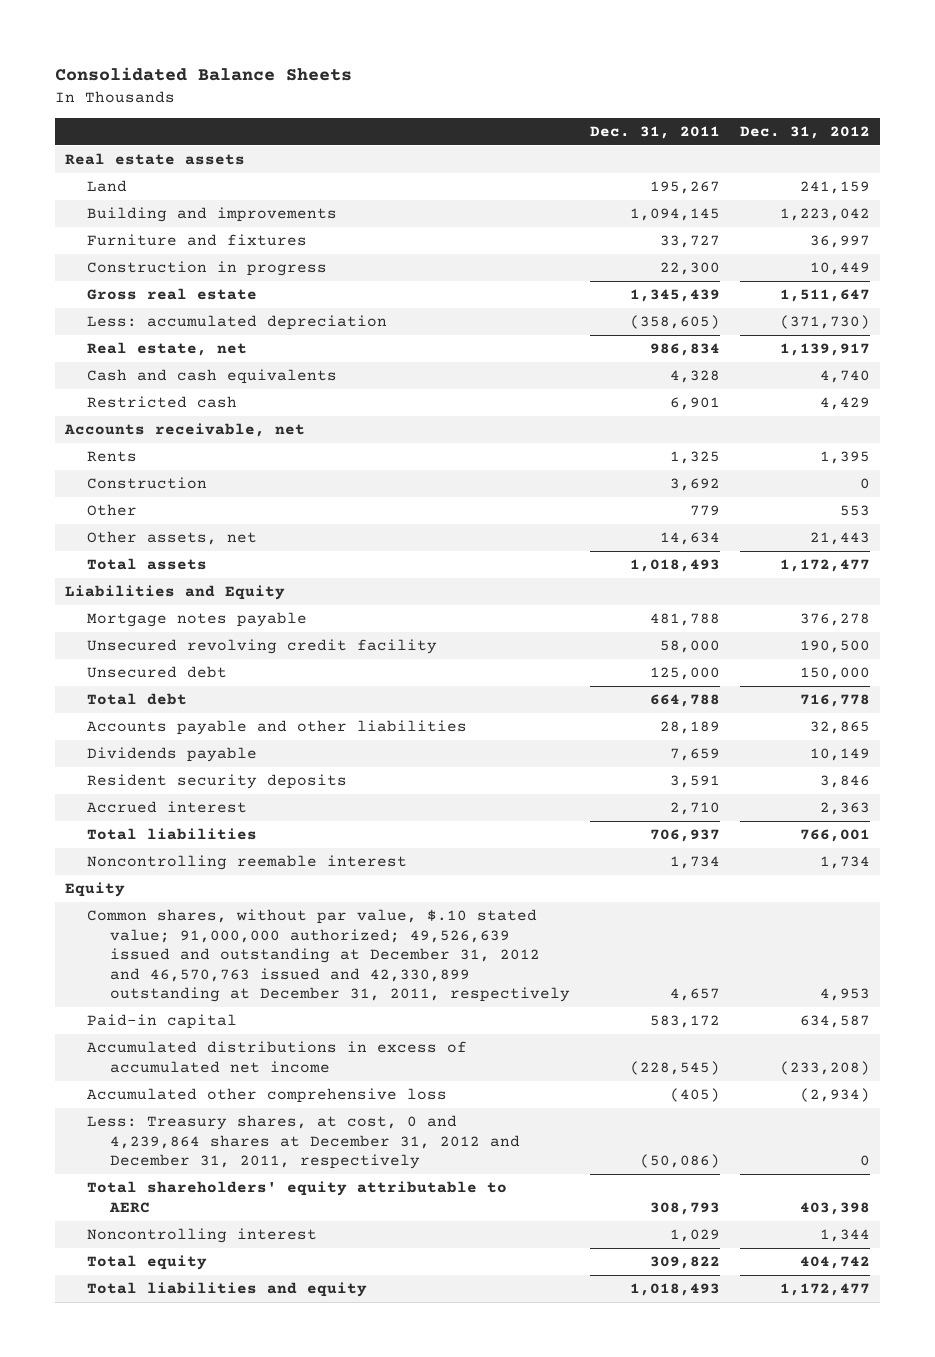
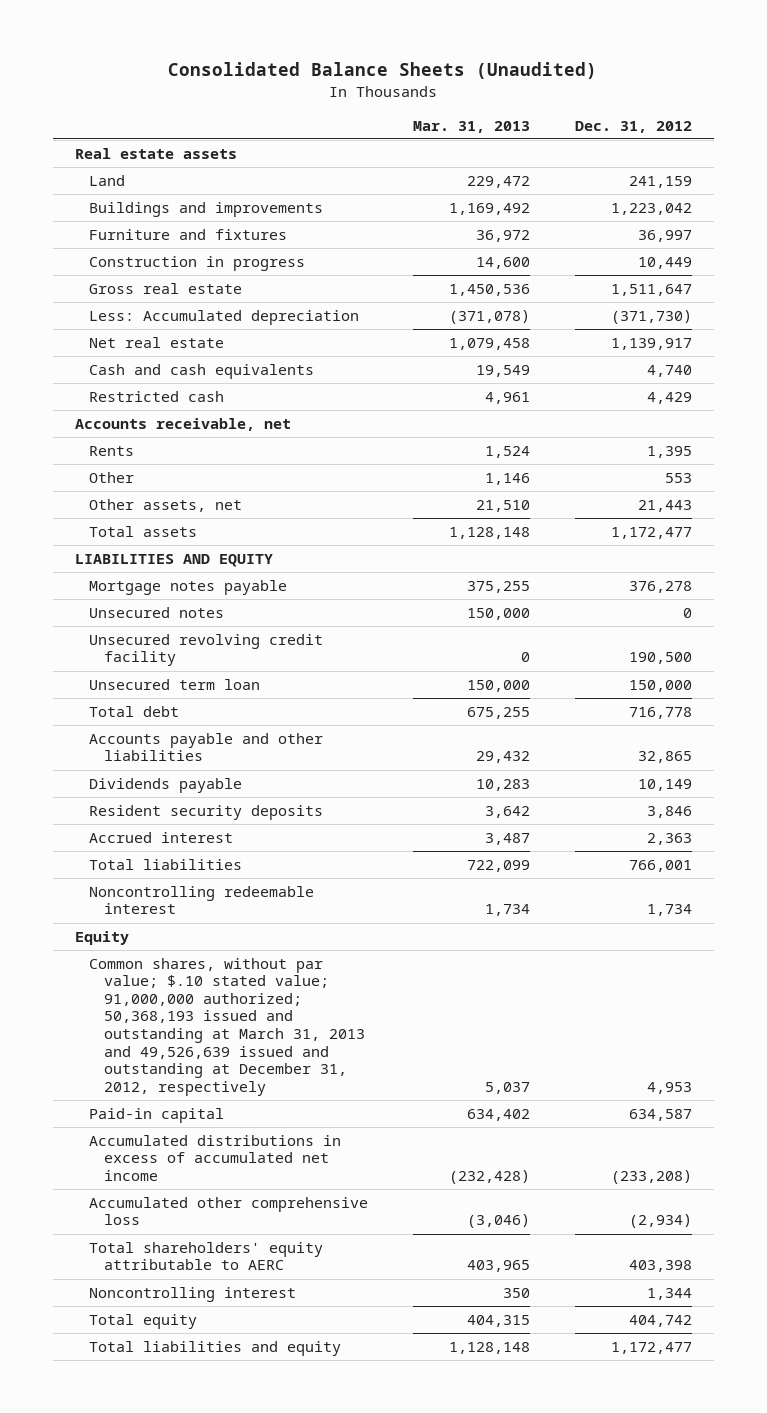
[54,66,352,81] Consolidated Balance Sheets -> [168,62,598,80] Consolidated Balance Sheets (Unaudited)
[589,126,720,140] Dec. 31, 2011 -> none
none -> [413,120,531,133] Mar. 31, 2013
[87,207,338,223] Building and improvements -> [89,201,324,217] Buildings and improvements
[87,315,388,331] Less: accumulated depreciation -> [89,309,360,325] Less: Accumulated depreciation
[87,342,248,357] Real estate, net -> [89,336,225,348] Net real estate
[87,477,208,490] Construction -> none
[64,585,285,601] Liabilities and Equity -> [75,553,274,567] LIABILITIES AND EQUITY
none -> [89,606,225,618] Unsecured notes
[87,666,228,679] Unsecured debt -> [89,678,261,690] Unsecured term loan
[87,855,408,871] Noncontrolling reemable interest -> [89,885,315,915] Noncontrolling redeemable interest
[87,909,570,1003] Common shares, without par value, $.10 stated value; 91,000,000 authorized; 49,526,639 issued and outstanding at December 31, 2012 and 46,570,763 issued and 42,330,899 outstanding at December 31, 2011, respectively -> [89,957,365,1096] Common shares, without par value; $.10 stated value; 91,000,000 authorized; 50,368,193 issued and outstanding at March 31, 2013 and 49,526,639 issued and outstanding at December 31, 2012, respectively
[87,1115,520,1170] Less: Treasury shares, at cost, 0 and 4,239,864 shares at December 31, 2012 and December 31, 2011, respectively -> none

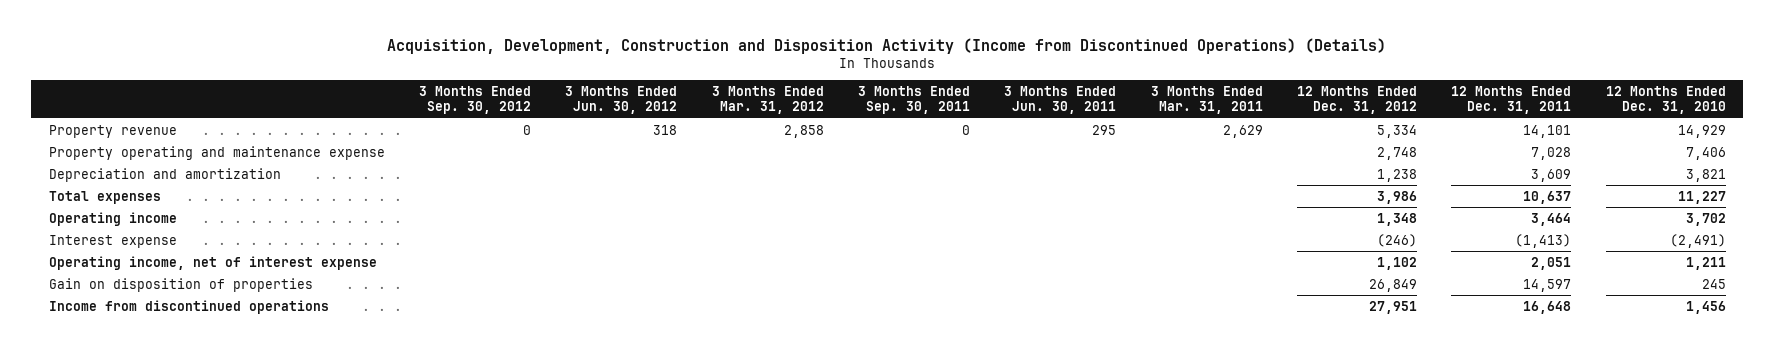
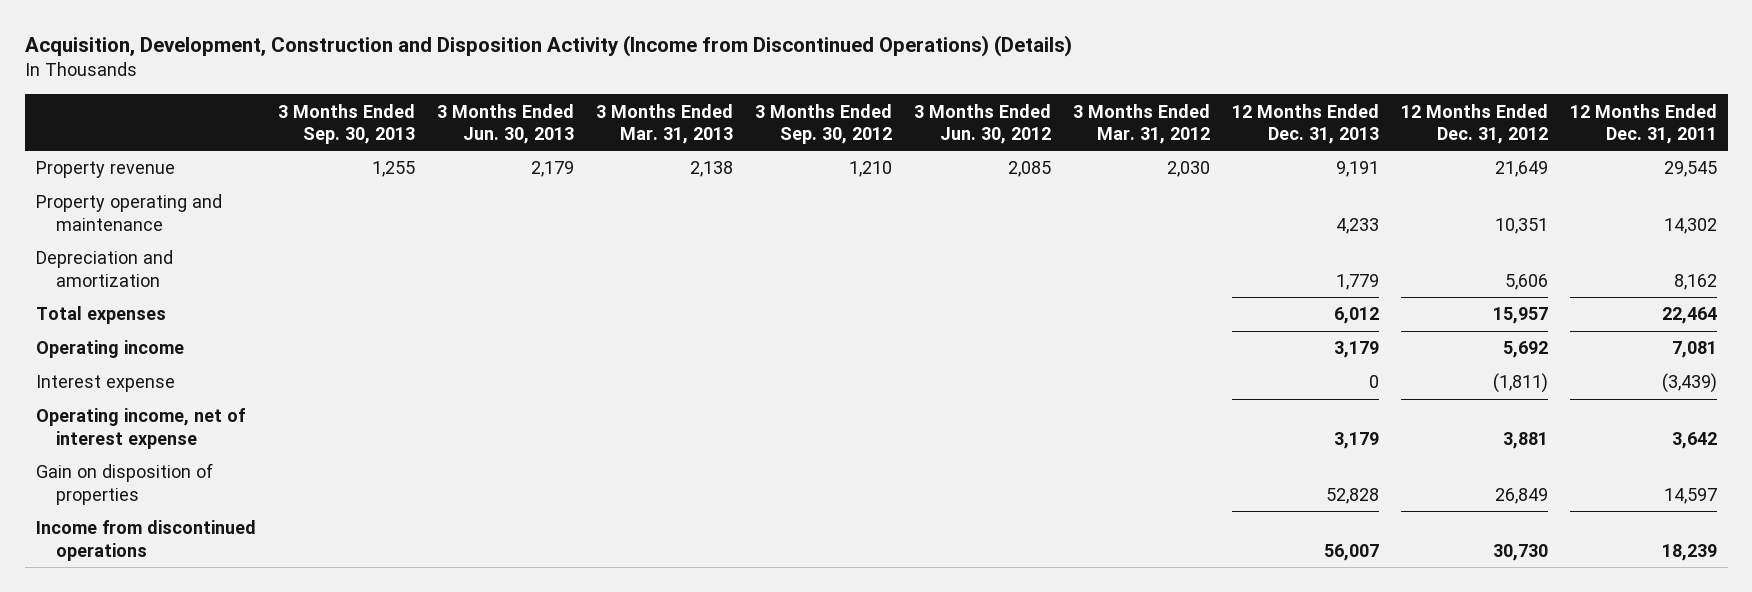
[858,85,971,115] 3 Months Ended Sep. 30, 2011 -> none
[1004,85,1117,115] 3 Months Ended Jun. 30, 2011 -> none
[1150,85,1263,115] 3 Months Ended Mar. 31, 2011 -> none
[1605,85,1726,115] 12 Months Ended Dec. 31, 2010 -> none
none -> [277,103,415,144] 3 Months Ended Sep. 30, 2013
none -> [436,103,574,144] 3 Months Ended Jun. 30, 2013
none -> [595,103,733,144] 3 Months Ended Mar. 31, 2013
none -> [1231,103,1379,144] 12 Months Ended Dec. 31, 2013
[522,124,531,135] 0 -> [848,161,892,178] 1,210
[653,124,678,135] 318 -> [1007,161,1051,178] 2,085
[783,124,824,138] 2,858 -> [1166,161,1210,178] 2,030
[1377,124,1418,138] 5,334 -> [1494,161,1548,178] 21,649
[1523,124,1572,138] 14,101 -> [1663,161,1717,178] 29,545
[48,145,385,160] Property operating and maintenance expense -> [35,194,222,231] Property operating and maintenance
[1377,146,1418,160] 2,748 -> [1494,217,1548,234] 10,351
[1531,146,1572,160] 7,028 -> [1663,217,1717,234] 14,302
[1377,168,1418,182] 1,238 -> [1504,273,1548,290] 5,606
[1531,168,1572,182] 3,609 -> [1673,273,1717,290] 8,162
[1377,190,1418,204] 3,986 -> [1492,307,1548,325] 15,957
[1523,190,1572,204] 10,637 -> [1661,307,1717,325] 22,464
[1377,212,1418,226] 1,348 -> [1502,341,1548,359] 5,692
[1531,212,1572,226] 3,464 -> [1671,341,1717,359] 7,081
[1377,233,1418,247] (246) -> [1492,373,1548,394] (1,811)
[1515,233,1572,248] (1,413) -> [1661,373,1717,394] (3,439)
[1377,256,1418,270] 1,102 -> [1502,431,1548,449] 3,881
[1531,256,1572,270] 2,051 -> [1671,431,1717,449] 3,642
[1369,300,1418,314] 27,951 -> [1492,543,1548,561] 30,730
[1523,300,1572,314] 16,648 -> [1661,543,1717,561] 18,239

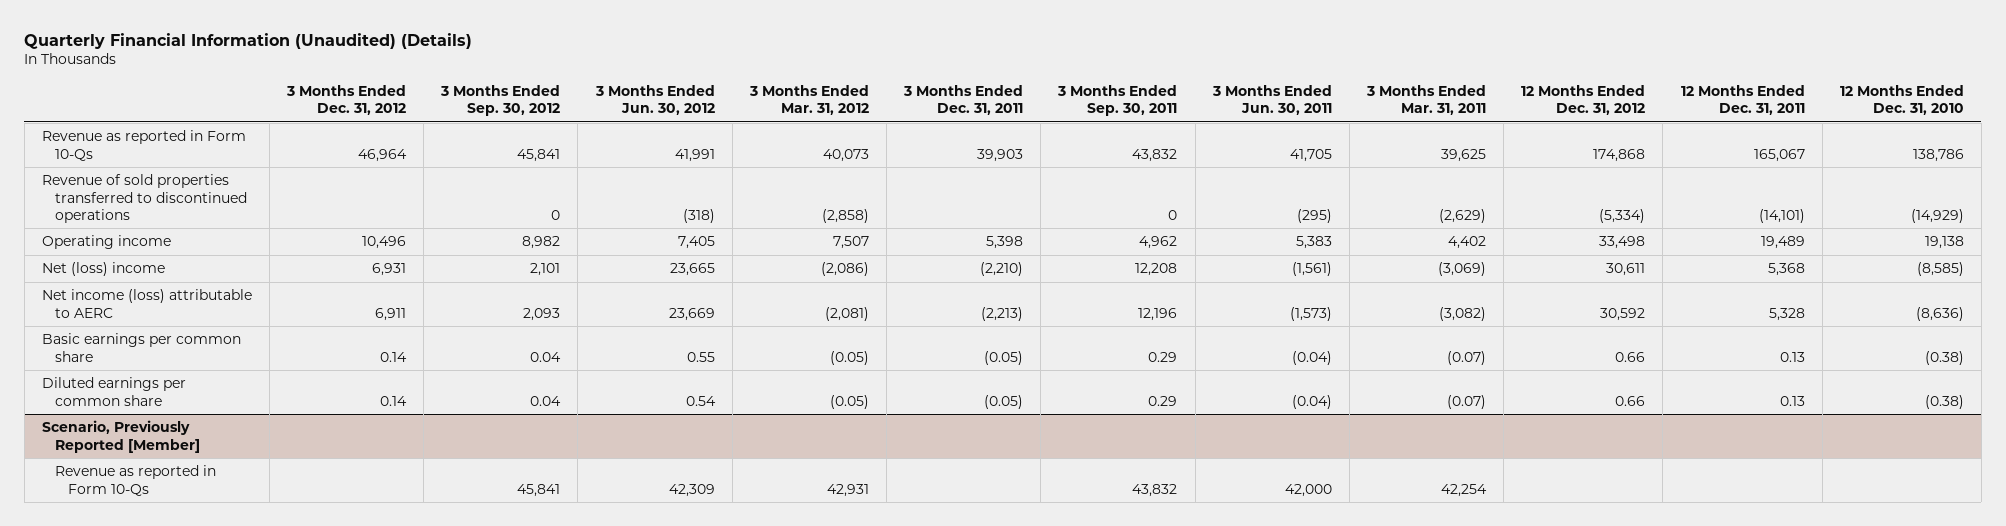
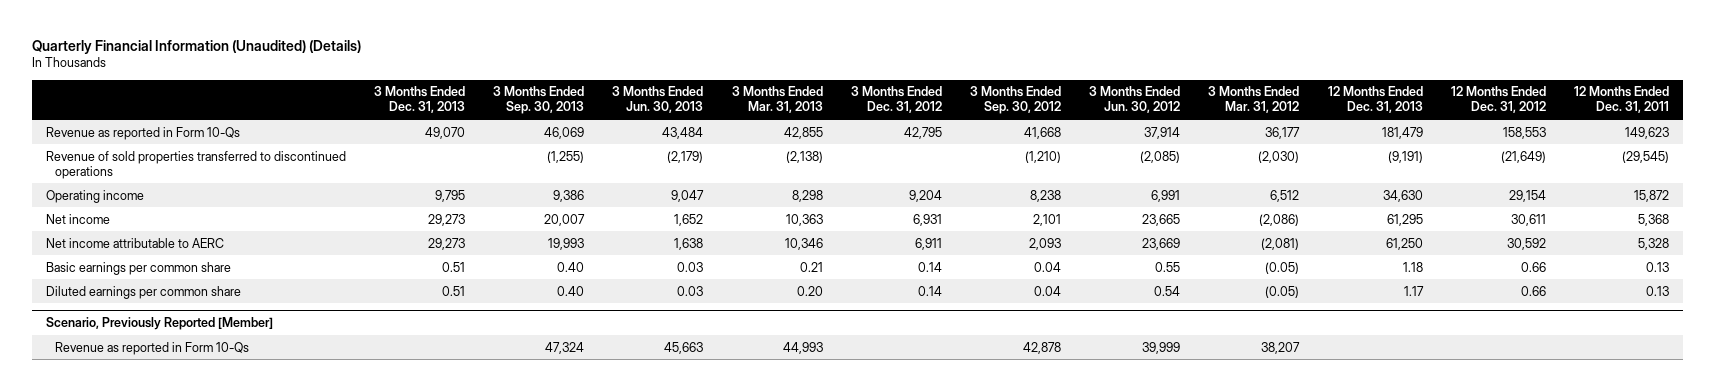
[903,85,1024,116] 3 Months Ended Dec. 31, 2011 -> none
[1057,85,1178,117] 3 Months Ended Sep. 30, 2011 -> none
[1211,85,1332,116] 3 Months Ended Jun. 30, 2011 -> none
[1366,85,1487,116] 3 Months Ended Mar. 31, 2011 -> none
[1839,85,1964,116] 12 Months Ended Dec. 31, 2010 -> none
none -> [374,86,466,114] 3 Months Ended Dec. 31, 2013
none -> [493,86,585,115] 3 Months Ended Sep. 30, 2013
none -> [612,86,704,114] 3 Months Ended Jun. 30, 2013
none -> [731,86,823,114] 3 Months Ended Mar. 31, 2013
none -> [1327,86,1423,114] 12 Months Ended Dec. 31, 2013
[358,148,408,162] 46,964 -> [903,126,942,139] 42,795
[517,148,561,162] 45,841 -> [1023,126,1061,139] 41,668
[674,148,715,162] 41,991 -> [1144,126,1181,139] 37,914
[822,148,869,162] 40,073 -> [1265,126,1301,139] 36,177
[1593,148,1646,162] 174,868 -> [1502,126,1546,139] 158,553
[1753,148,1805,162] 165,067 -> [1624,126,1669,139] 149,623
[551,209,561,220] 0 -> [1024,150,1061,163] (1,210)
[682,208,715,223] (318) -> [1140,150,1181,163] (2,085)
[821,208,869,223] (2,858) -> [1258,150,1300,163] (2,030)
[1599,208,1646,223] (5,334) -> [1500,150,1546,163] (21,649)
[1758,208,1805,223] (14,101) -> [1621,150,1669,163] (29,545)
[362,236,407,250] 10,496 -> [908,189,942,202] 9,204
[522,236,561,250] 8,982 -> [1029,189,1061,202] 8,238
[677,236,715,250] 7,405 -> [1151,189,1181,202] 6,991
[832,236,869,250] 7,507 -> [1270,189,1300,202] 6,512
[1599,236,1646,250] 33,498 -> [1508,189,1546,202] 29,154
[1760,236,1805,250] 19,489 -> [1633,189,1669,202] 15,872
[41,262,165,277] Net (loss) income -> [45,213,110,224] Net income
[41,289,252,318] Net income (loss) attributable to AERC -> [45,237,224,248] Net income attributable to AERC
[517,483,561,497] 45,841 -> [1022,341,1061,354] 42,878
[668,483,715,497] 42,309 -> [1142,341,1181,354] 39,999
[826,483,869,497] 42,931 -> [1261,341,1301,354] 38,207

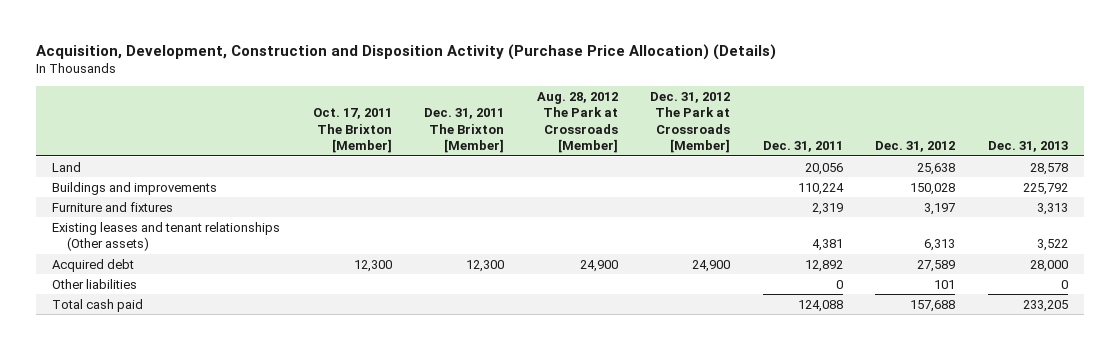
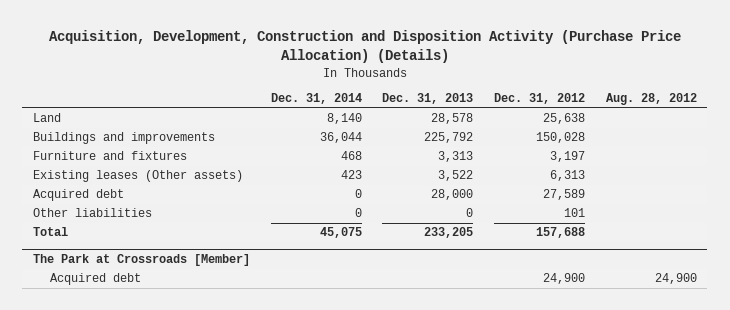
[312,108,392,154] Oct. 17, 2011 The Brixton [Member] -> none
[424,108,505,154] Dec. 31, 2011 The Brixton [Member] -> none
[536,91,618,154] Aug. 28, 2012 The Park at Crossroads [Member] -> none
[650,91,731,154] Dec. 31, 2012 The Park at Crossroads [Member] -> none
[762,141,843,153] Dec. 31, 2011 -> none
none -> [270,93,362,105] Dec. 31, 2014
none -> [605,93,697,106] Aug. 28, 2012
[52,221,281,252] Existing leases and tenant relationships (Other assets) -> [32,170,243,183] Existing leases (Other assets)
[52,298,144,312] Total cash paid -> [32,227,68,237] Total
none -> [32,254,250,267] The Park at Crossroads [Member]
none -> [50,273,142,286] Acquired debt

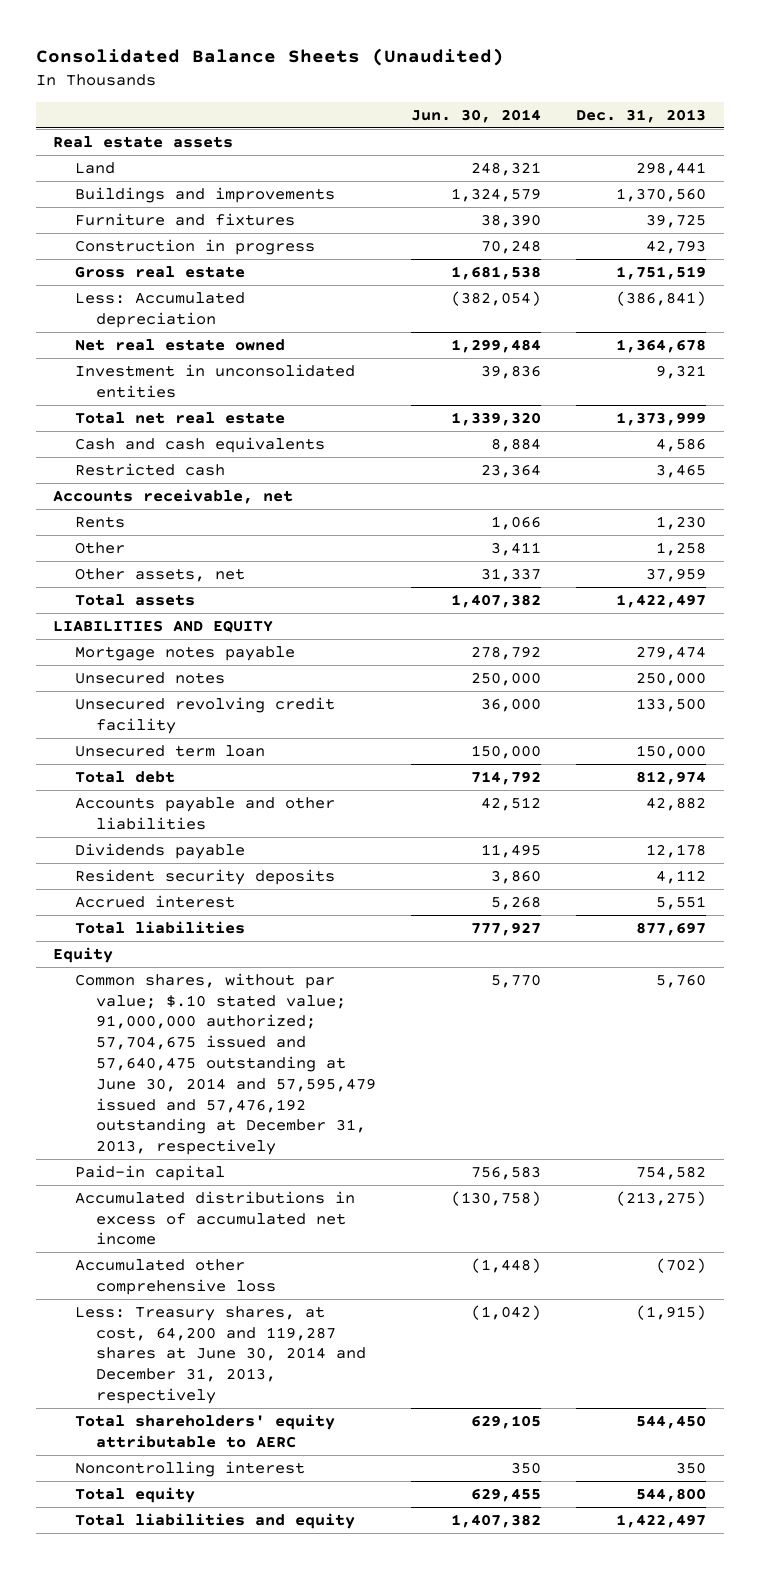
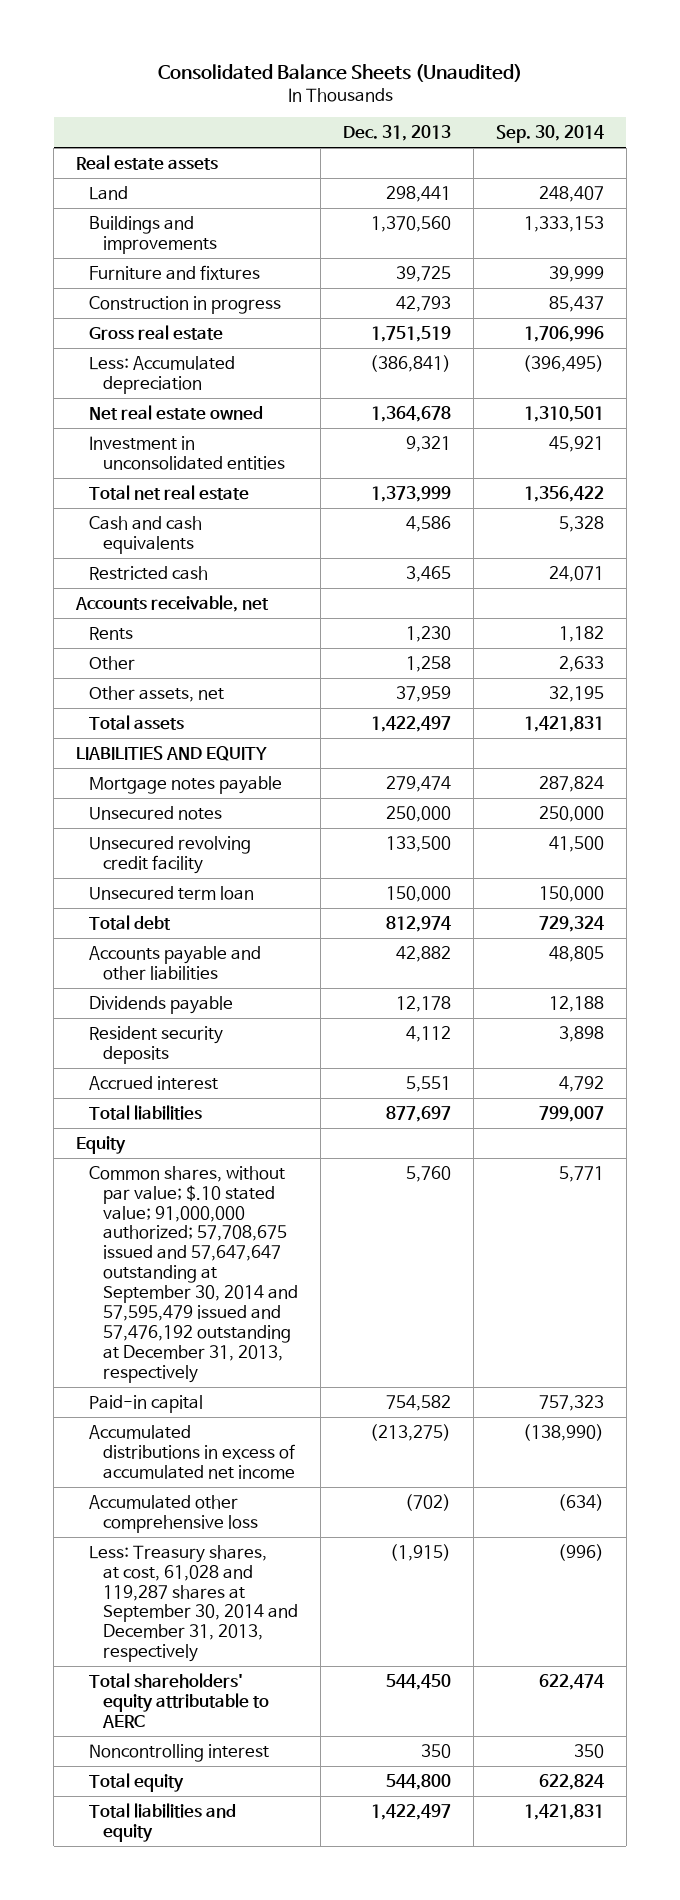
[411,109,542,124] Jun. 30, 2014 -> none
none -> [495,125,604,144] Sep. 30, 2014
[74,972,376,1156] Common shares, without par value; $.10 stated value; 91,000,000 authorized; 57,704,675 issued and 57,640,475 outstanding at June 30, 2014 and 57,595,479 issued and 57,476,192 outstanding at December 31, 2013, respectively -> [89,1165,298,1383] Common shares, without par value; $.10 stated value; 91,000,000 authorized; 57,708,675 issued and 57,647,647 outstanding at September 30, 2014 and 57,595,479 issued and 57,476,192 outstanding at December 31, 2013, respectively
[74,1305,366,1405] Less: Treasury shares, at cost, 64,200 and 119,287 shares at June 30, 2014 and December 31, 2013, respectively -> [89,1544,298,1663] Less: Treasury shares, at cost, 61,028 and 119,287 shares at September 30, 2014 and December 31, 2013, respectively

